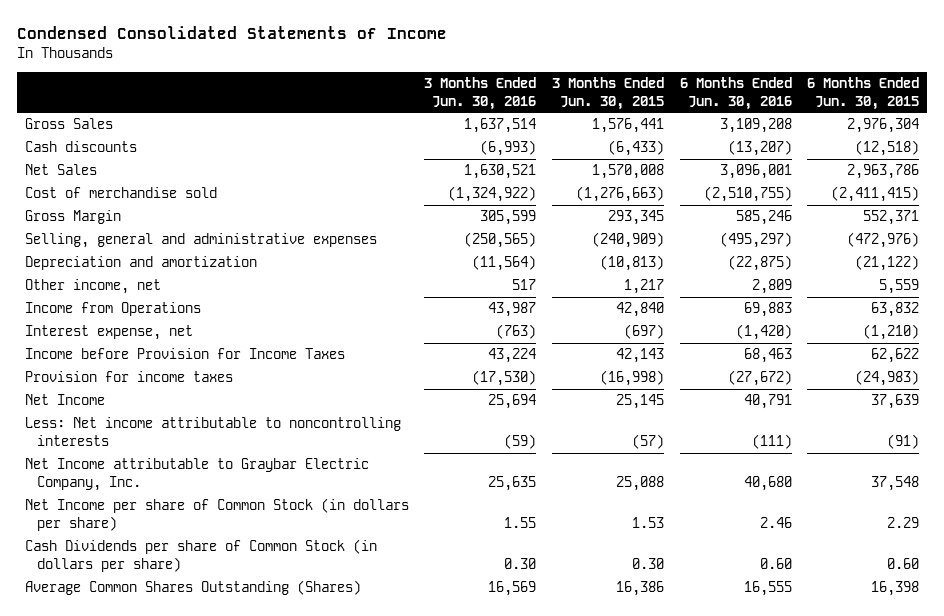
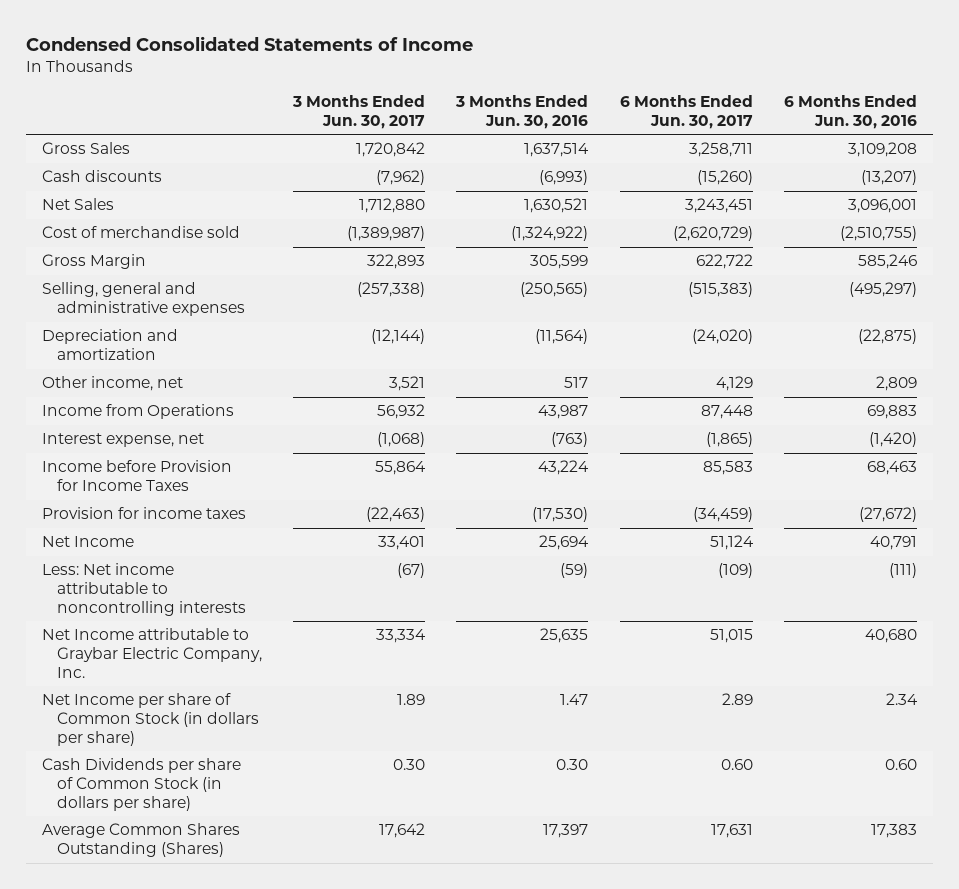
[551,77,664,110] 3 Months Ended Jun. 30, 2015 -> none
[807,77,920,110] 6 Months Ended Jun. 30, 2015 -> none
none -> [291,95,425,129] 3 Months Ended Jun. 30, 2017
none -> [619,95,753,129] 6 Months Ended Jun. 30, 2017
[504,517,537,529] 1.55 -> [560,694,589,706] 1.47
[759,517,792,529] 2.46 -> [886,693,919,706] 2.34
[488,581,537,597] 16,569 -> [543,824,589,839] 17,397
[743,581,792,597] 16,555 -> [871,824,918,839] 17,383

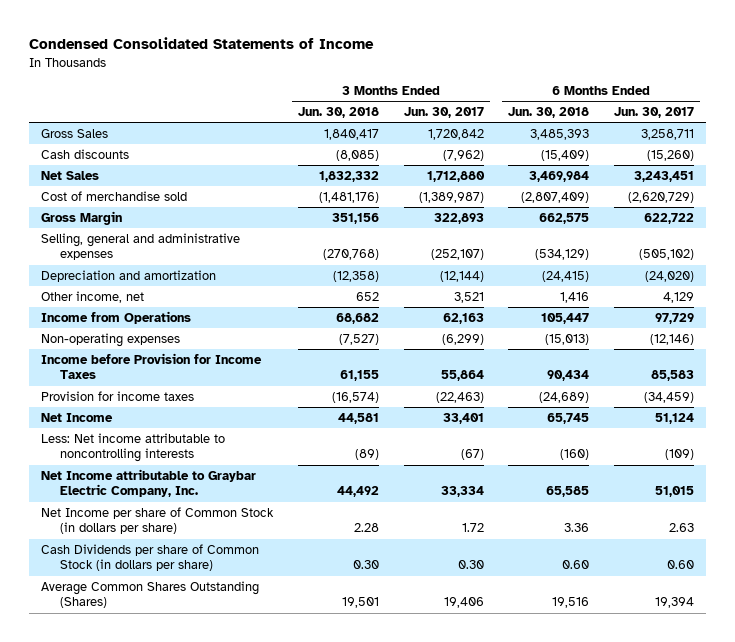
[455,95,589,129] 3 Months Ended Jun. 30, 2016 -> none
[784,95,918,129] 6 Months Ended Jun. 30, 2016 -> none
none -> [297,107,379,119] Jun. 30, 2018
none -> [508,107,590,119] Jun. 30, 2018
[356,282,425,298] (257,338) -> [430,249,484,261] (252,107)
[687,282,753,298] (515,383) -> [639,249,695,261] (505,102)
[42,433,205,448] Interest expense, net -> none
[376,404,425,420] 56,932 -> [442,312,484,324] 62,163
[700,405,753,420] 87,448 -> [655,312,695,324] 97,729
none -> [41,332,181,347] Non-operating expenses
[396,694,425,706] 1.89 -> [461,523,484,533] 1.72
[721,693,753,706] 2.89 -> [669,523,695,533] 2.63
[378,823,425,839] 17,642 -> [443,597,484,609] 19,406
[710,824,753,839] 17,631 -> [655,597,695,609] 19,394

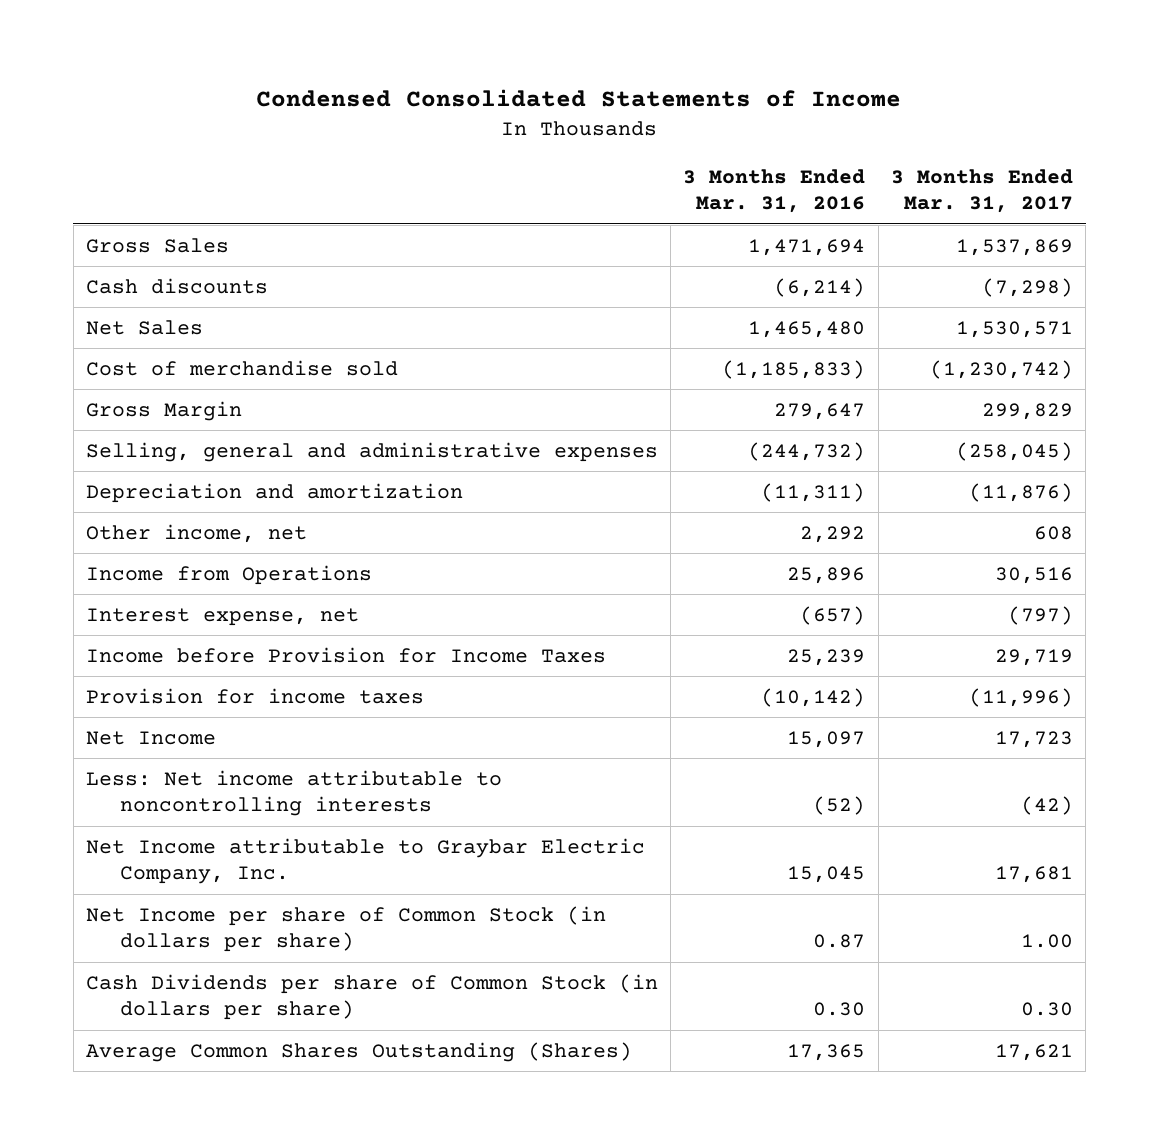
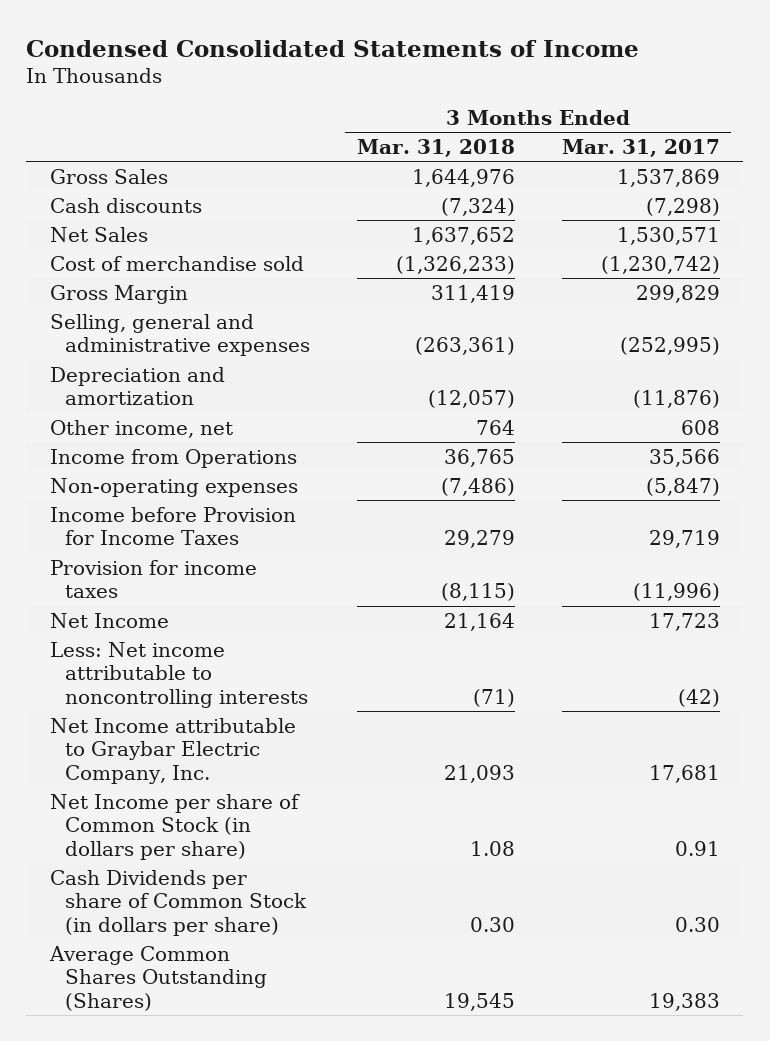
[683,169,866,214] 3 Months Ended Mar. 31, 2016 -> none
none -> [356,138,515,157] Mar. 31, 2018
[956,441,1074,461] (258,045) -> [619,337,720,356] (252,995)
[85,607,359,626] Interest expense, net -> none
[995,566,1074,584] 30,516 -> [648,448,720,467] 35,566
none -> [49,477,298,497] Non-operating expenses
[1021,933,1074,948] 1.00 -> [674,840,720,856] 0.91
[995,1043,1074,1061] 17,621 -> [648,992,720,1011] 19,383

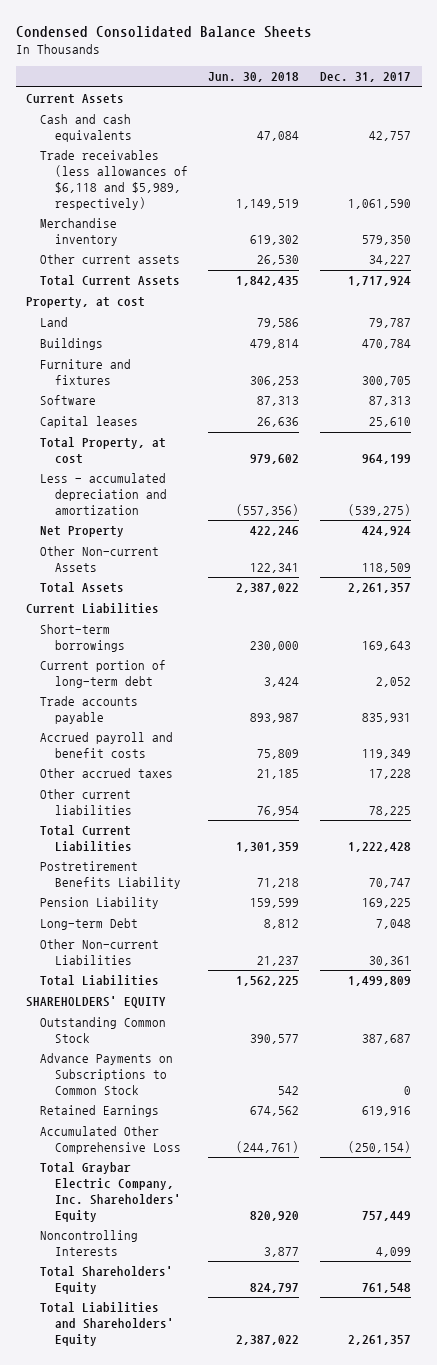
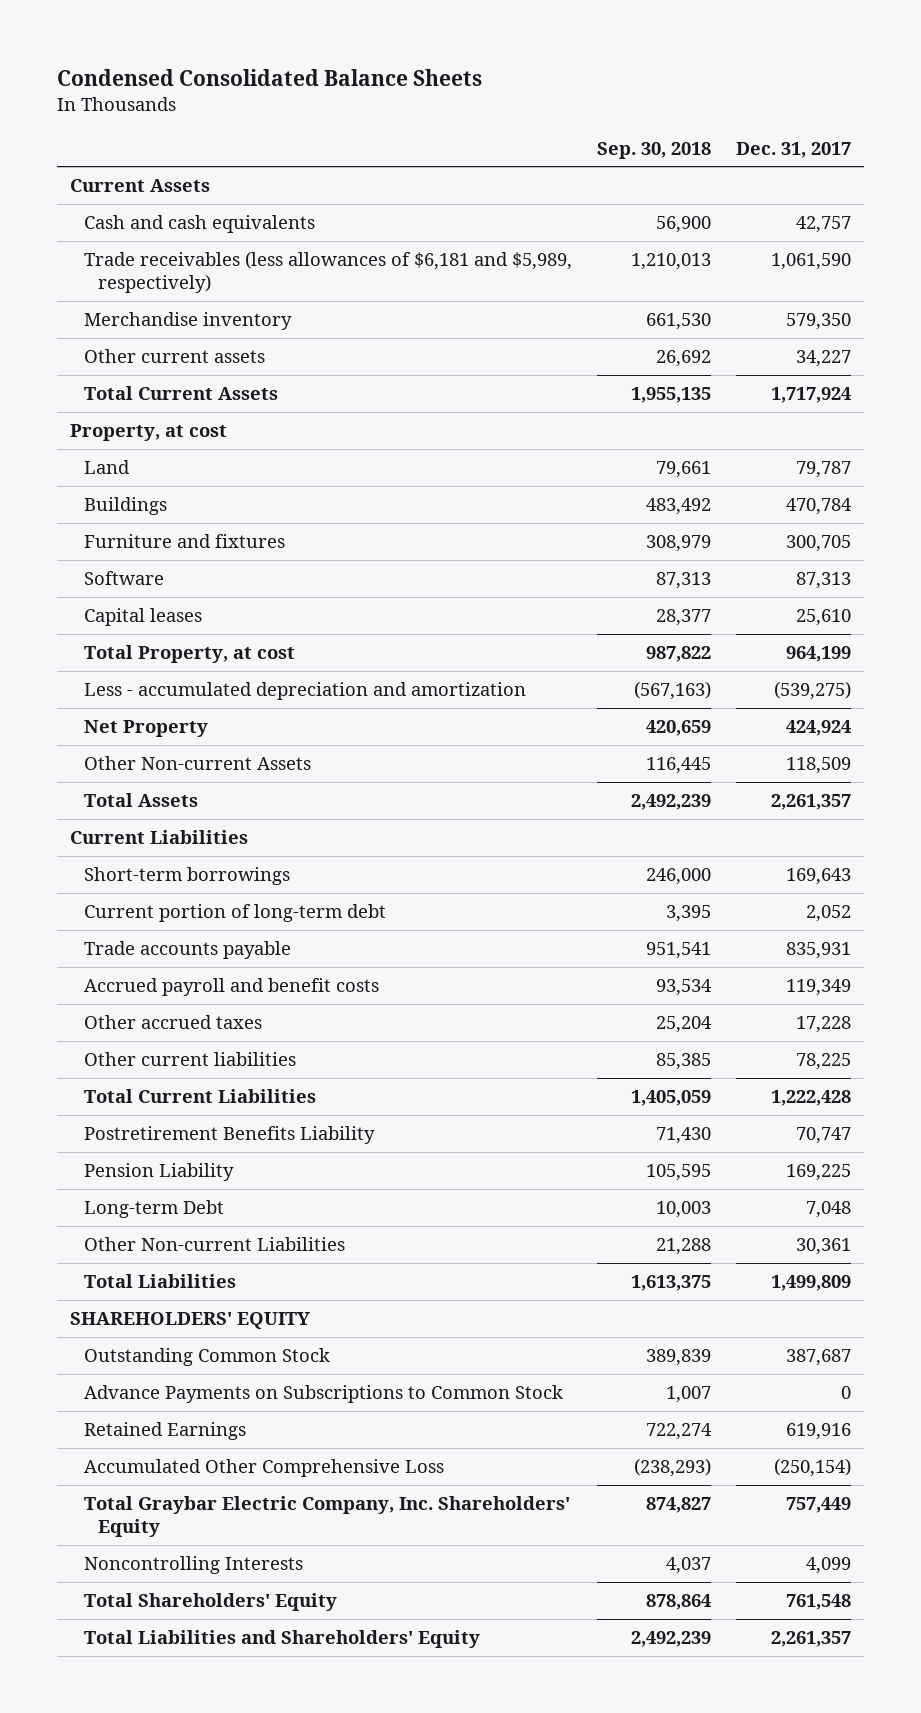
[208,72,300,83] Jun. 30, 2018 -> none
none -> [597,141,712,159] Sep. 30, 2018
[40,150,188,211] Trade receivables (less allowances of $6,118 and $5,989, respectively) -> [84,251,573,294] Trade receivables (less allowances of $6,181 and $5,989, respectively)

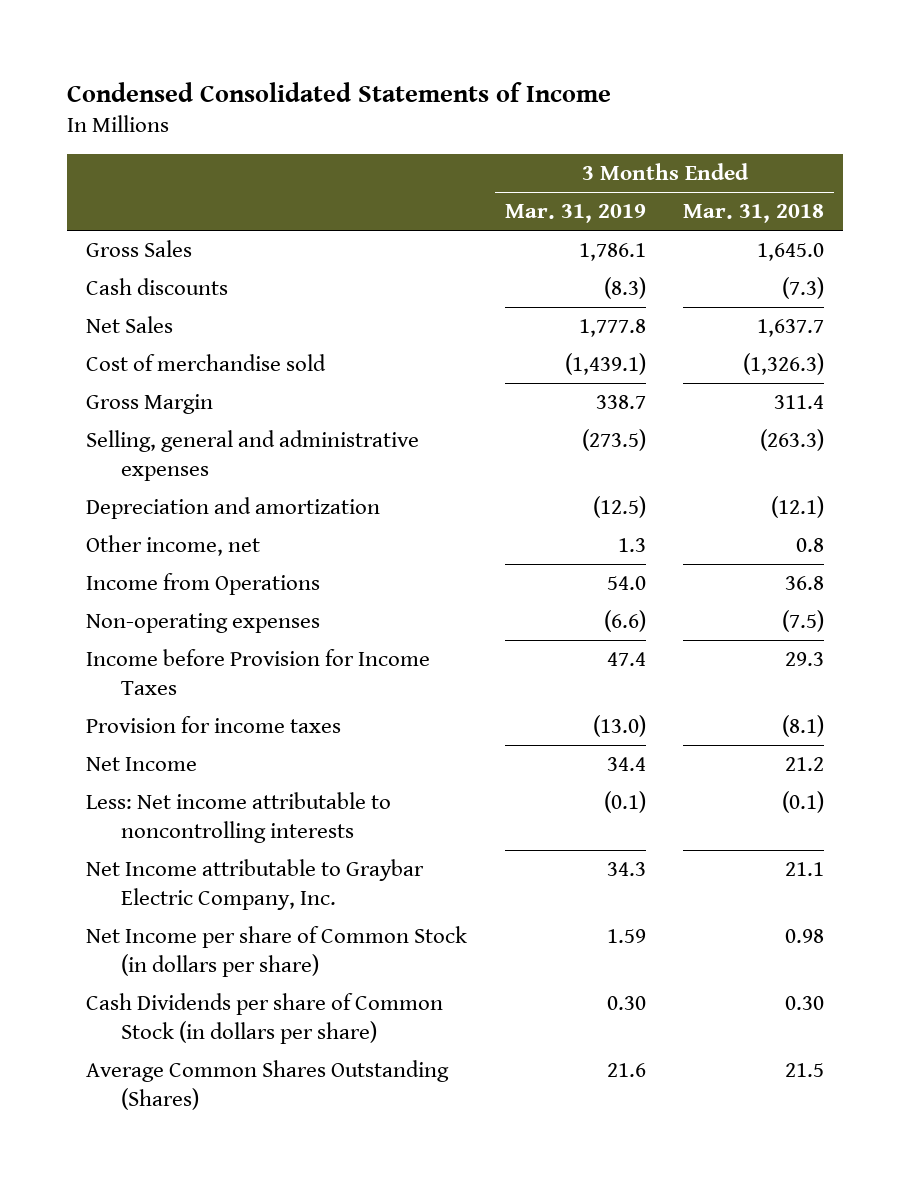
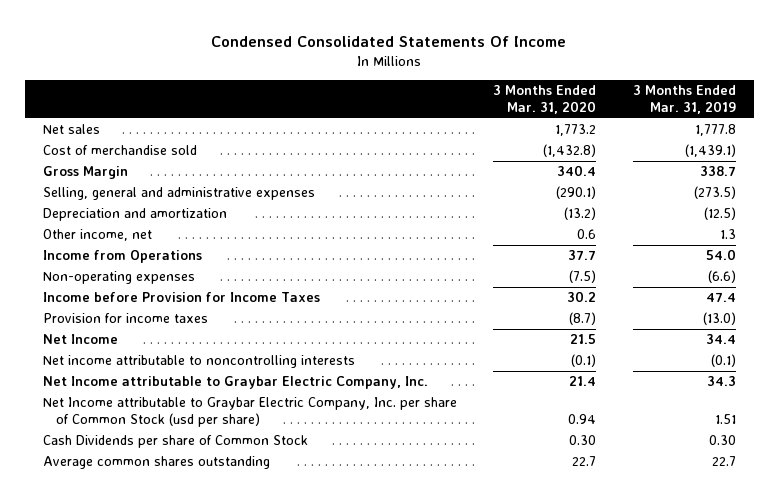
[67,81,612,102] Condensed Consolidated Statements of Income -> [211,35,567,47] Condensed Consolidated Statements Of Income
[683,204,825,224] Mar. 31, 2018 -> none
none -> [493,85,597,114] 3 Months Ended Mar. 31, 2020
[86,239,193,257] Gross Sales -> none
[86,277,229,295] Cash discounts -> none
[86,315,174,333] Net Sales -> [43,124,101,135] Net sales
[86,791,392,843] Less: Net income attributable to noncontrolling interests -> [43,355,356,369] Net income attributable to noncontrolling interests
[86,925,468,977] Net Income per share of Common Stock (in dollars per share) -> [43,397,458,427] Net Income attributable to Graybar Electric Company, Inc. per share of Common Stock (usd per share)
[606,928,646,943] 1.59 -> [714,413,736,424] 1.51
[86,992,444,1044] Cash Dividends per share of Common Stock (in dollars per share) -> [43,435,309,449] Cash Dividends per share of Common Stock
[86,1059,450,1110] Average Common Shares Outstanding (Shares) -> [43,456,271,470] Average common shares outstanding
[606,1062,646,1077] 21.6 -> [711,456,736,467] 22.7

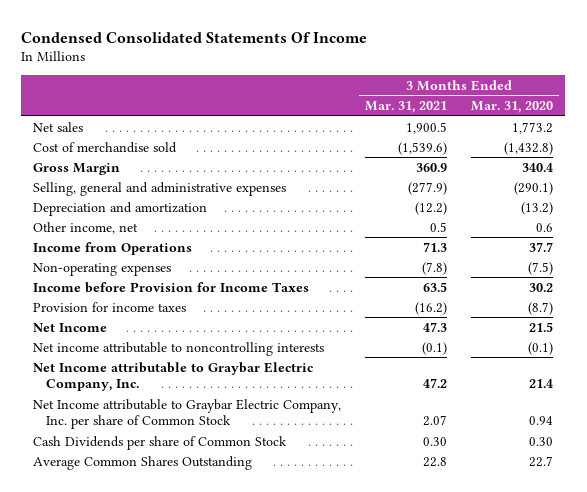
[632,85,736,114] 3 Months Ended Mar. 31, 2019 -> none
none -> [365,101,448,114] Mar. 31, 2021
[43,397,458,427] Net Income attributable to Graybar Electric Company, Inc. per share of Common Stock (usd per share) -> [33,398,342,430] Net Income attributable to Graybar Electric Company, Inc. per share of Common Stock
[43,456,271,470] Average common shares outstanding -> [33,455,253,470] Average Common Shares Outstanding

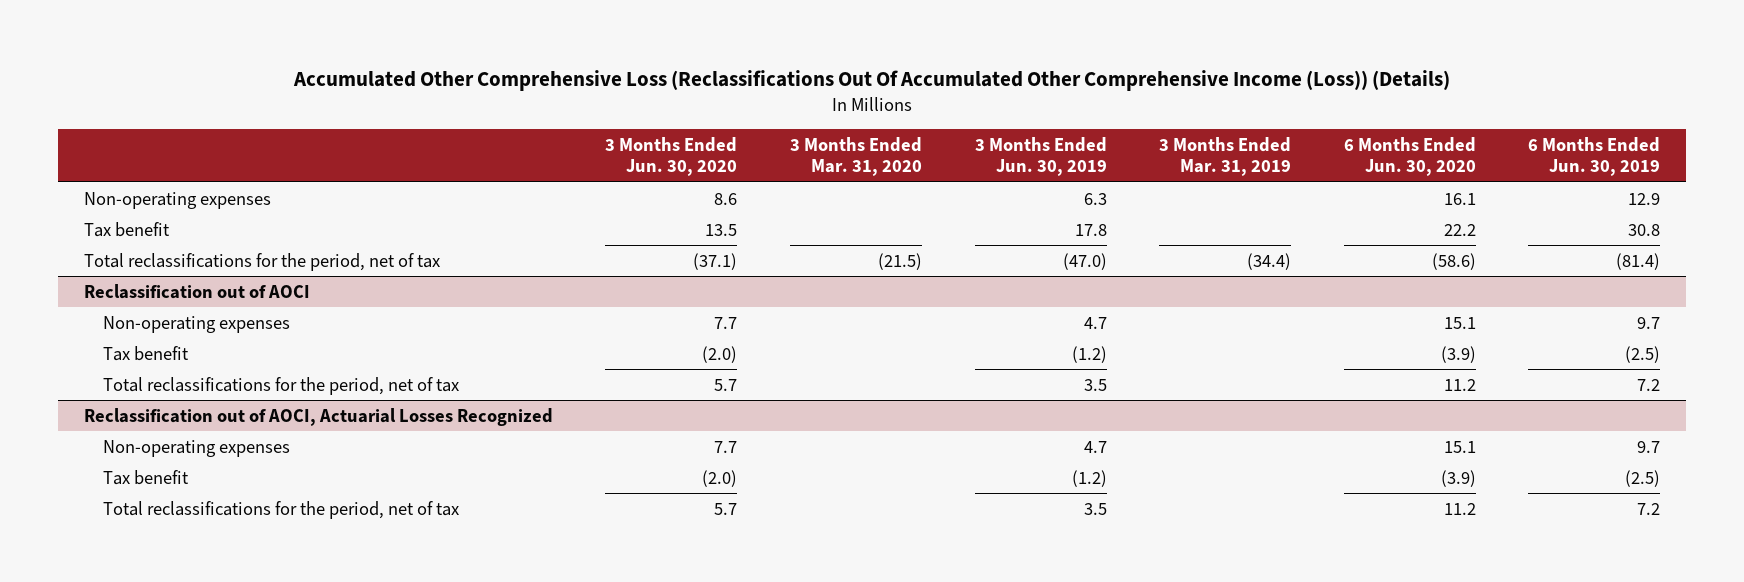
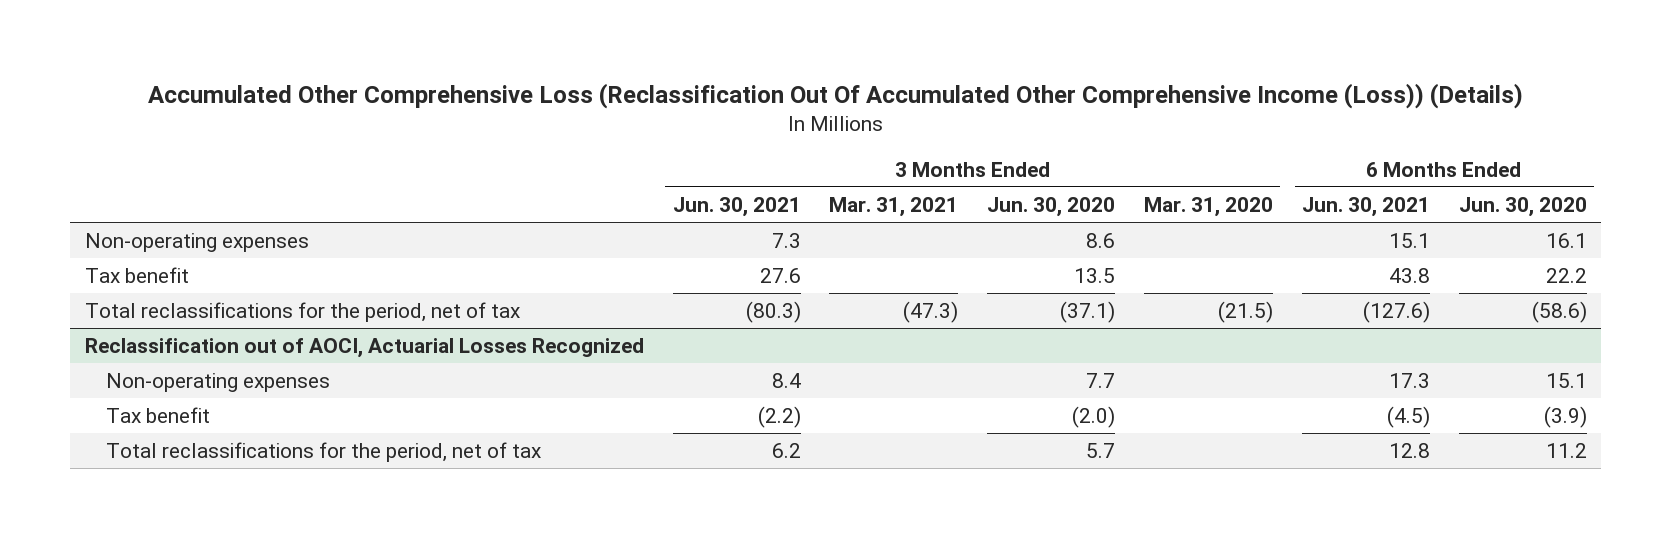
[293,69,1451,91] Accumulated Other Comprehensive Loss (Reclassifications Out Of Accumulated Other Comprehensive Income (Loss)) (Details) -> [147,82,1523,109] Accumulated Other Comprehensive Loss (Reclassification Out Of Accumulated Other Comprehensive Income (Loss)) (Details)
[974,136,1107,177] 3 Months Ended Jun. 30, 2019 -> none
[1159,136,1292,177] 3 Months Ended Mar. 31, 2019 -> none
[1528,136,1661,177] 6 Months Ended Jun. 30, 2019 -> none
none -> [672,196,801,217] Jun. 30, 2021
none -> [829,196,959,217] Mar. 31, 2021
none -> [1301,196,1430,217] Jun. 30, 2021
[83,283,310,299] Reclassification out of AOCI -> none
[103,315,291,333] Non-operating expenses -> none
[103,345,190,361] Tax benefit -> none
[103,376,460,395] Total reclassifications for the period, net of tax -> none

